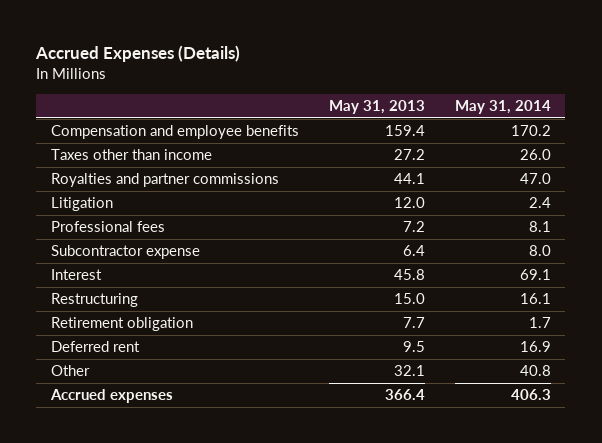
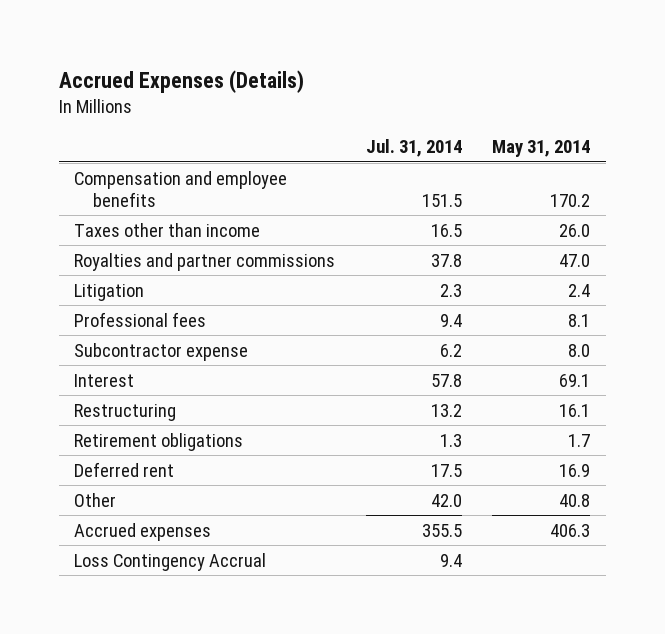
[328,100,425,115] May 31, 2013 -> none
none -> [365,139,462,158] Jul. 31, 2014
[51,317,194,332] Retirement obligation -> [74,432,244,451] Retirement obligations
none -> [74,552,267,571] Loss Contingency Accrual

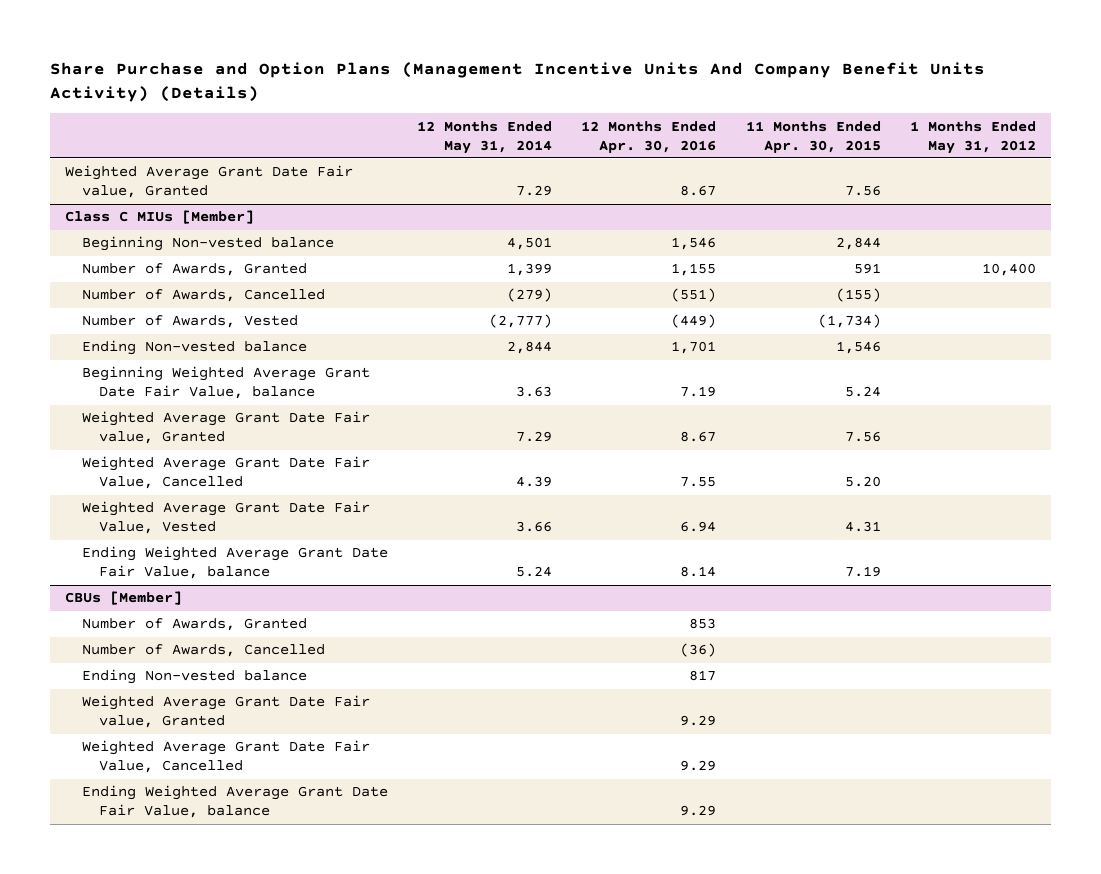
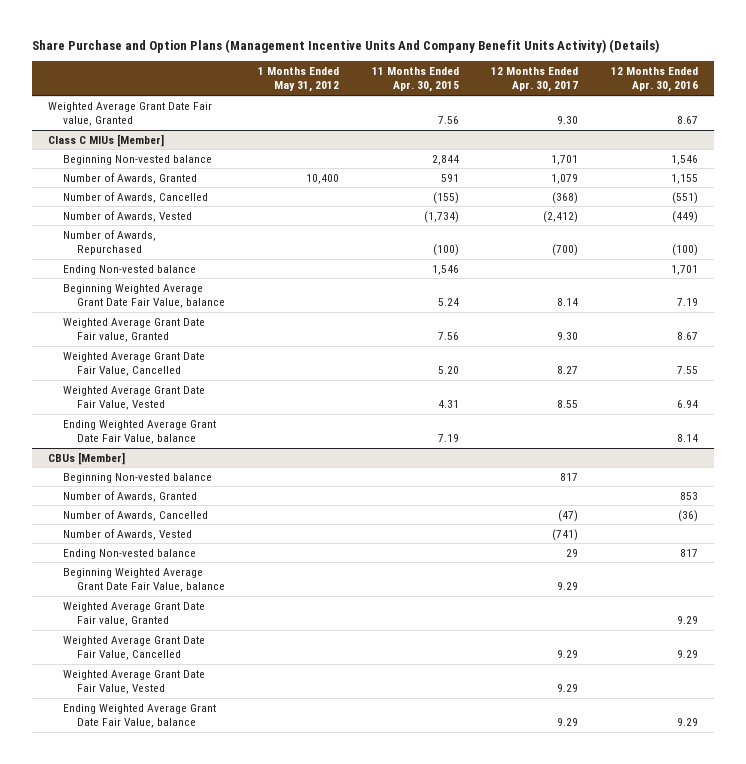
[417,120,553,154] 12 Months Ended May 31, 2014 -> none
none -> [491,66,579,93] 12 Months Ended Apr. 30, 2017
none -> [62,229,156,256] Number of Awards, Repurchased
none -> [62,472,212,483] Beginning Non-vested balance
none -> [62,528,192,540] Number of Awards, Vested
none -> [62,567,226,593] Beginning Weighted Average Grant Date Fair Value, balance
none -> [62,669,205,695] Weighted Average Grant Date Fair Value, Vested

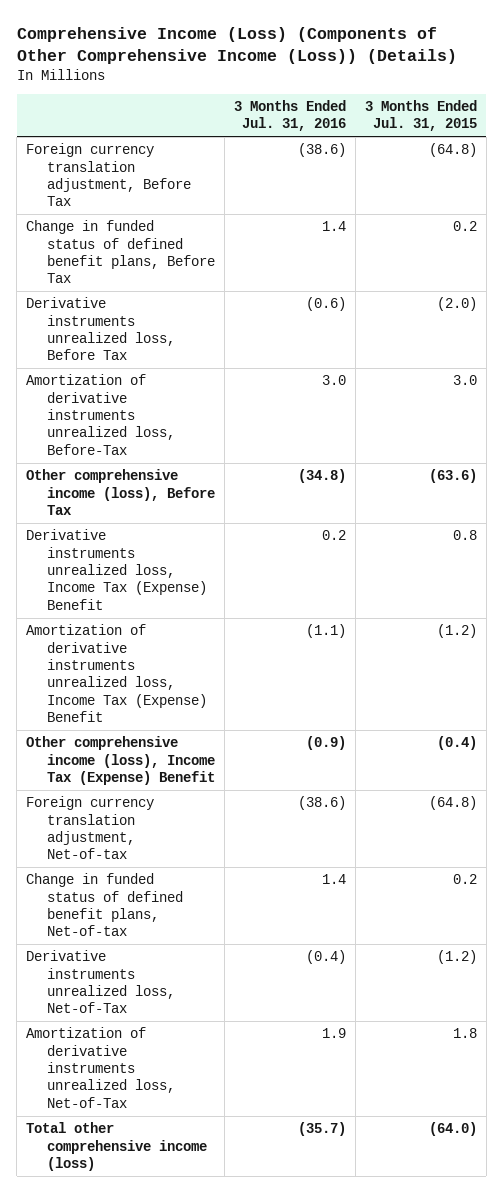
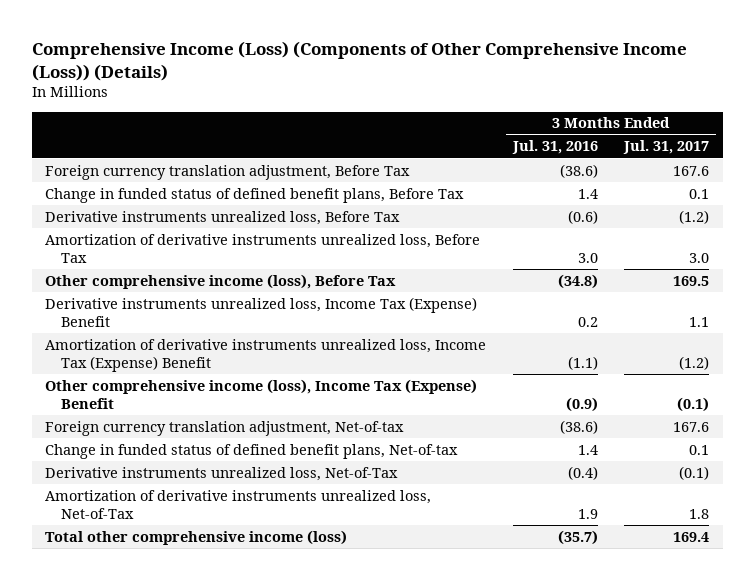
[364,100,477,132] 3 Months Ended Jul. 31, 2015 -> none
none -> [623,140,710,155] Jul. 31, 2017
[26,374,175,455] Amortization of derivative instruments unrealized loss, Before-Tax -> [45,233,481,264] Amortization of derivative instruments unrealized loss, Before Tax

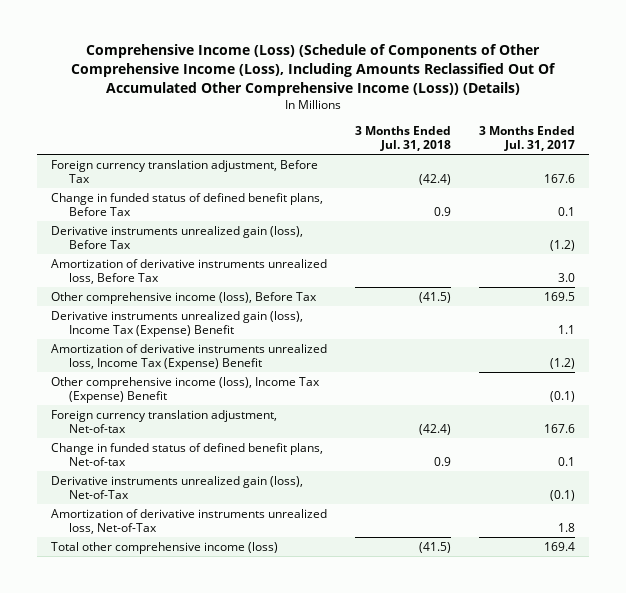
[32,40,688,81] Comprehensive Income (Loss) (Components of Other Comprehensive Income (Loss)) (Details) -> [70,44,556,96] Comprehensive Income (Loss) (Schedule of Components of Other Comprehensive Income (Loss), Including Amounts Reclassified Out Of Accumulated Other Comprehensive Income (Loss)) (Details)
[511,140,598,155] Jul. 31, 2016 -> none
none -> [354,126,451,152] 3 Months Ended Jul. 31, 2018
[45,210,401,225] Derivative instruments unrealized loss, Before Tax -> [50,225,303,249] Derivative instruments unrealized gain (loss), Before Tax
[45,296,478,328] Derivative instruments unrealized loss, Income Tax (Expense) Benefit -> [50,310,303,337] Derivative instruments unrealized gain (loss), Income Tax (Expense) Benefit
[45,466,399,481] Derivative instruments unrealized loss, Net-of-Tax -> [50,475,303,499] Derivative instruments unrealized gain (loss), Net-of-Tax

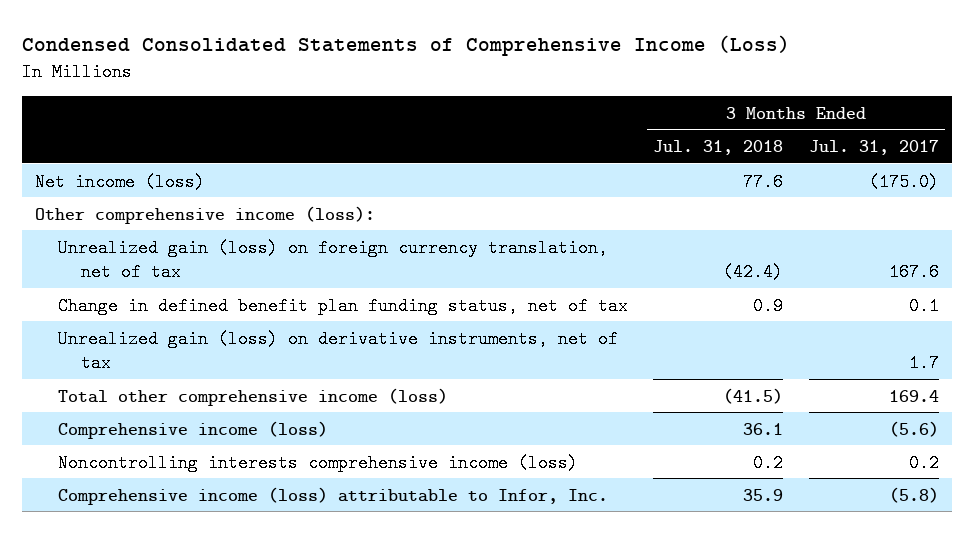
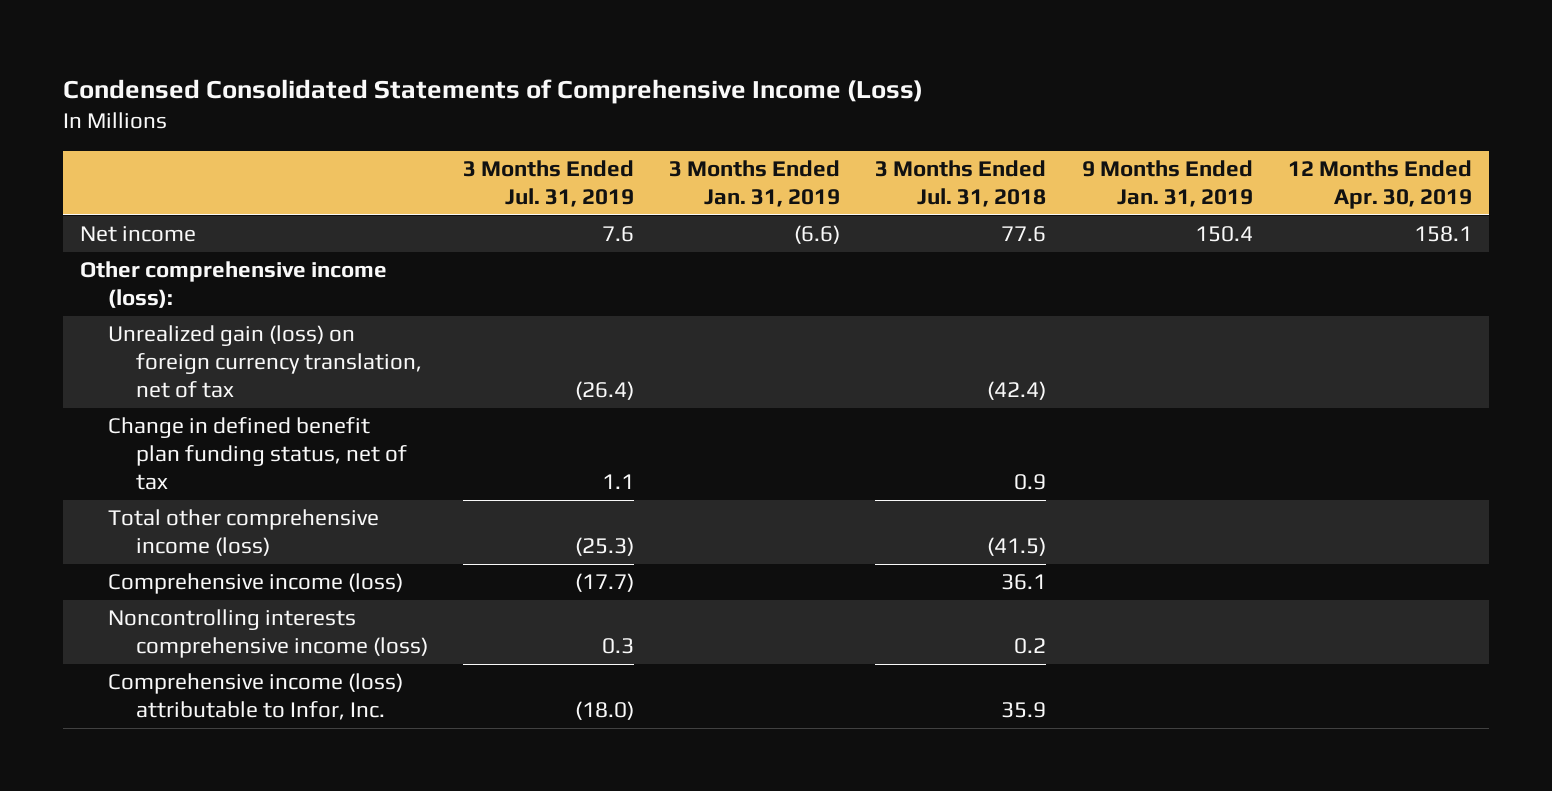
[808,140,939,156] Jul. 31, 2017 -> none
none -> [462,160,634,208] 3 Months Ended Jul. 31, 2019
none -> [669,160,841,208] 3 Months Ended Jan. 31, 2019
none -> [1081,160,1253,208] 9 Months Ended Jan. 31, 2019
none -> [1287,160,1472,210] 12 Months Ended Apr. 30, 2019
[34,172,205,191] Net income (loss) -> [80,226,197,243] Net income
[57,329,618,373] Unrealized gain (loss) on derivative instruments, net of tax -> none

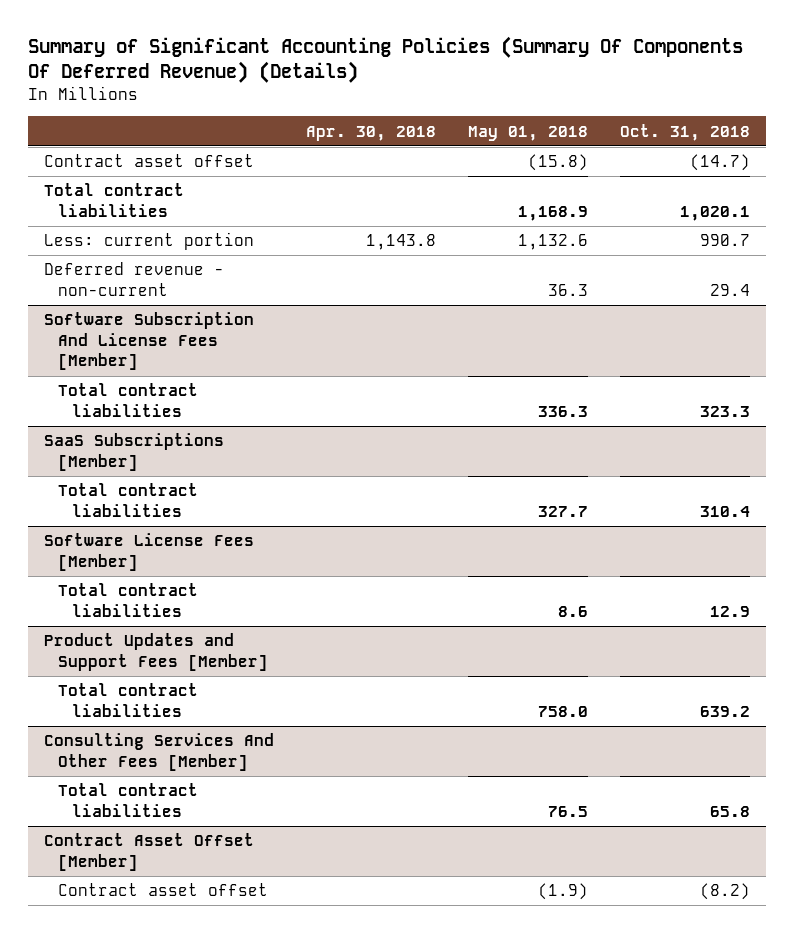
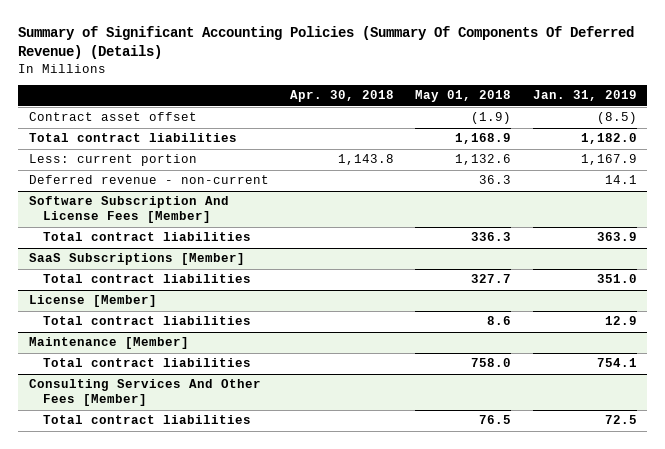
[620,123,751,141] Oct. 31, 2018 -> none
none -> [532,90,637,102] Jan. 31, 2019
[528,154,589,172] (15.8) -> [471,112,512,125] (1.9)
[44,533,255,571] Software License Fees [Member] -> [28,295,157,308] License [Member]
[44,633,269,671] Product Updates and Support Fees [Member] -> [28,337,189,350] Maintenance [Member]
[44,833,255,871] Contract Asset Offset [Member] -> none
[58,883,269,897] Contract asset offset -> none

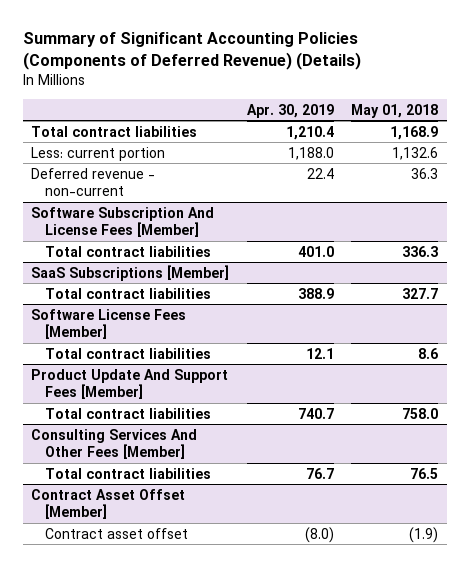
[18,26,635,60] Summary of Significant Accounting Policies (Summary Of Components Of Deferred Revenue) (Details) -> [22,32,361,71] Summary of Significant Accounting Policies (Components of Deferred Revenue) (Details)
[289,90,394,103] Apr. 30, 2018 -> none
[532,90,637,102] Jan. 31, 2019 -> none
none -> [246,103,334,118] Apr. 30, 2019
[28,112,197,122] Contract asset offset -> none
[28,295,157,308] License [Member] -> [31,308,187,340] Software License Fees [Member]
[28,337,189,350] Maintenance [Member] -> none
none -> [31,368,229,400] Product Update And Support Fees [Member]
none -> [31,488,186,520] Contract Asset Offset [Member]
none -> [44,527,188,539] Contract asset offset

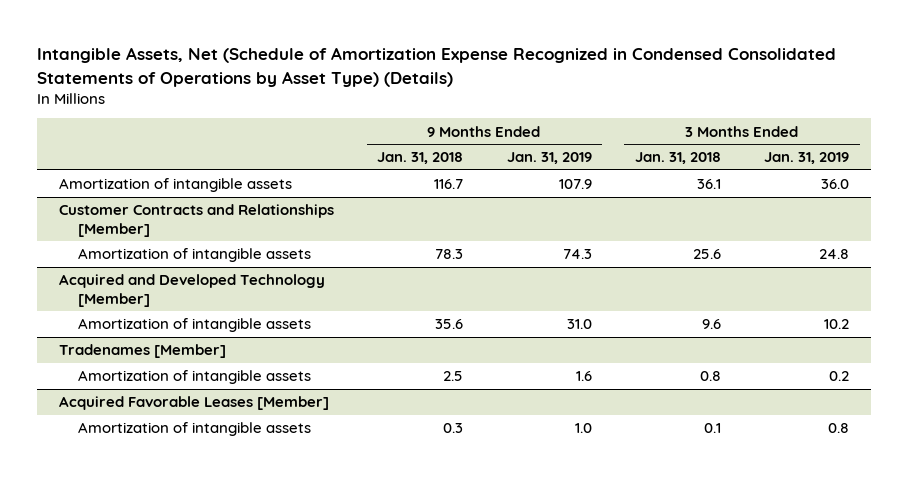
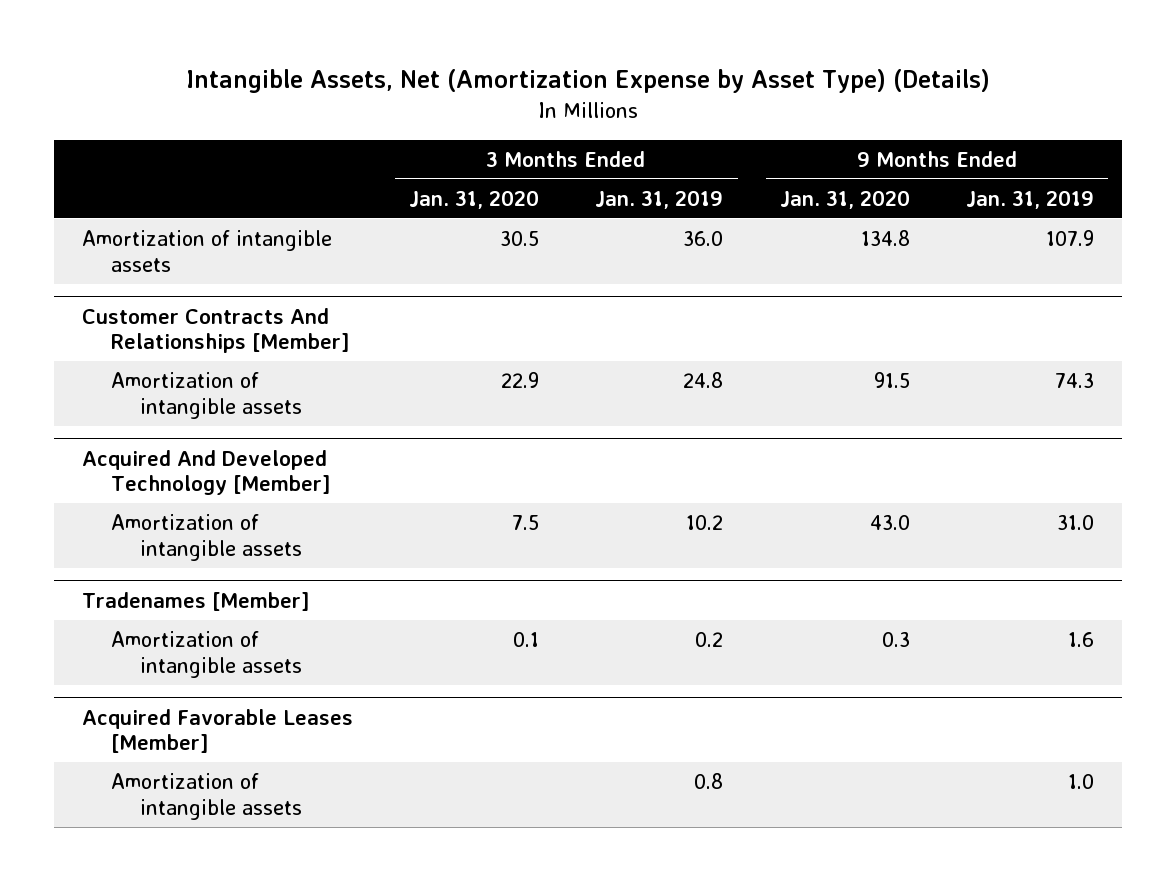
[37,47,837,87] Intangible Assets, Net (Schedule of Amortization Expense Recognized in Condensed Consolidated Statements of Operations by Asset Type) (Details) -> [185,69,990,94] Intangible Assets, Net (Amortization Expense by Asset Type) (Details)
[377,152,464,165] Jan. 31, 2018 -> none
[634,152,721,165] Jan. 31, 2018 -> none
none -> [409,189,540,209] Jan. 31, 2020
none -> [779,189,910,209] Jan. 31, 2020
[59,204,335,237] Customer Contracts and Relationships [Member] -> [82,307,351,354] Customer Contracts And Relationships [Member]
[59,274,326,307] Acquired and Developed Technology [Member] -> [82,449,332,496] Acquired And Developed Technology [Member]

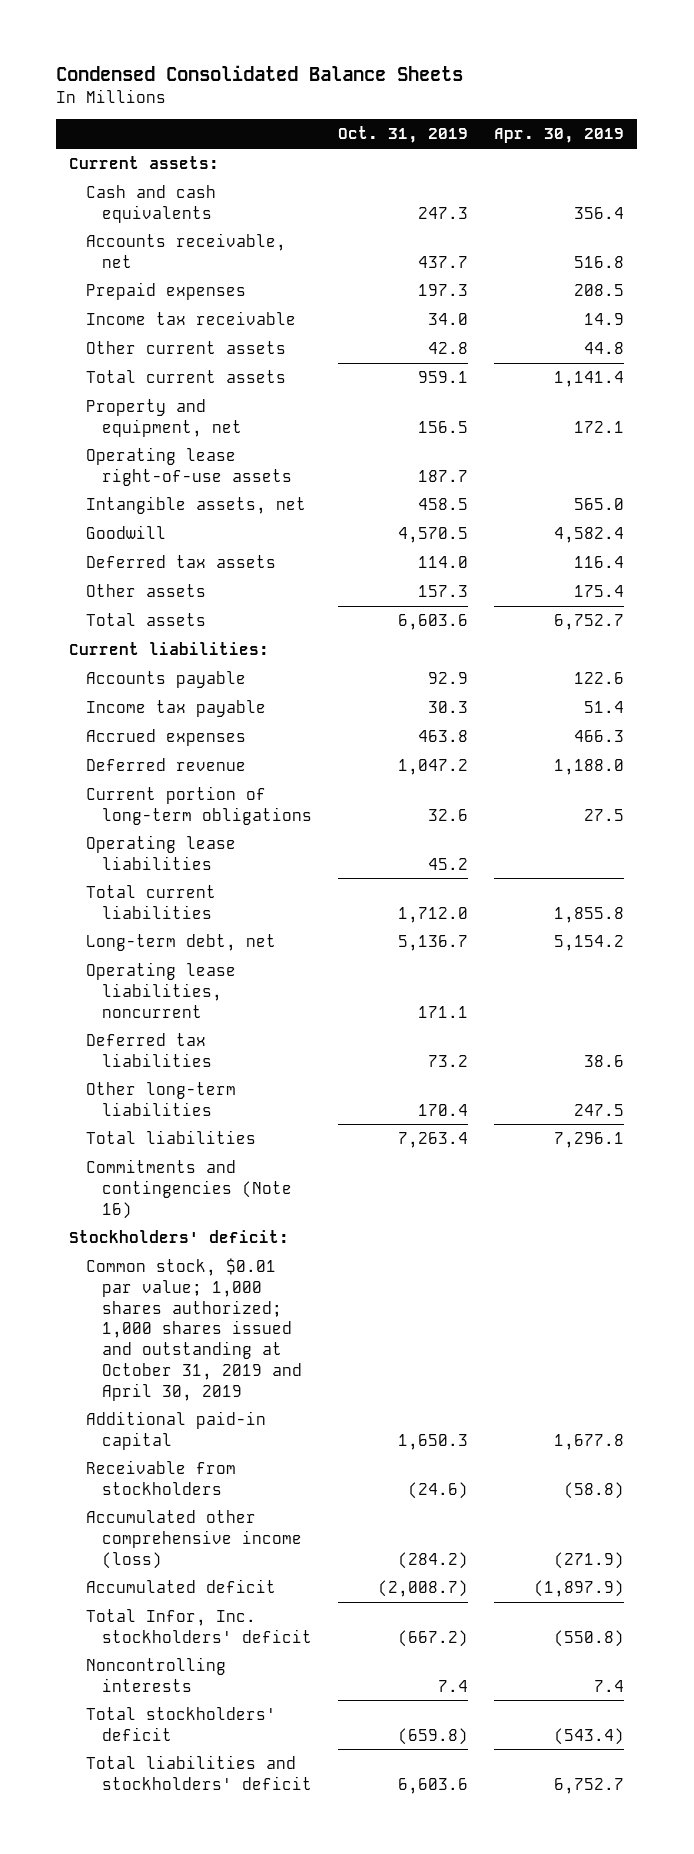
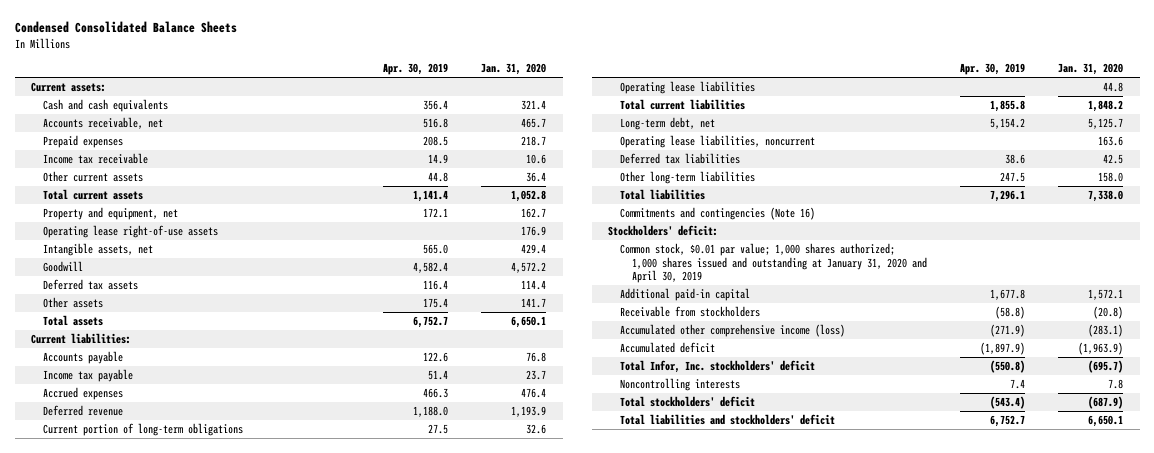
[338,126,469,144] Oct. 31, 2019 -> none
none -> [481,63,547,76] Jan. 31, 2020
[85,1258,303,1401] Common stock, $0.01 par value; 1,000 shares authorized; 1,000 shares issued and outstanding at October 31, 2019 and April 30, 2019 -> [620,243,928,283] Common stock, $0.01 par value; 1,000 shares authorized; 1,000 shares issued and outstanding at January 31, 2020 and April 30, 2019

